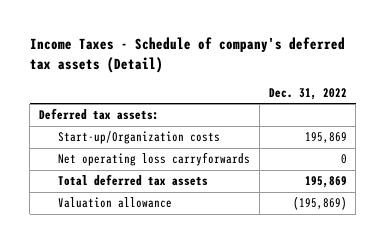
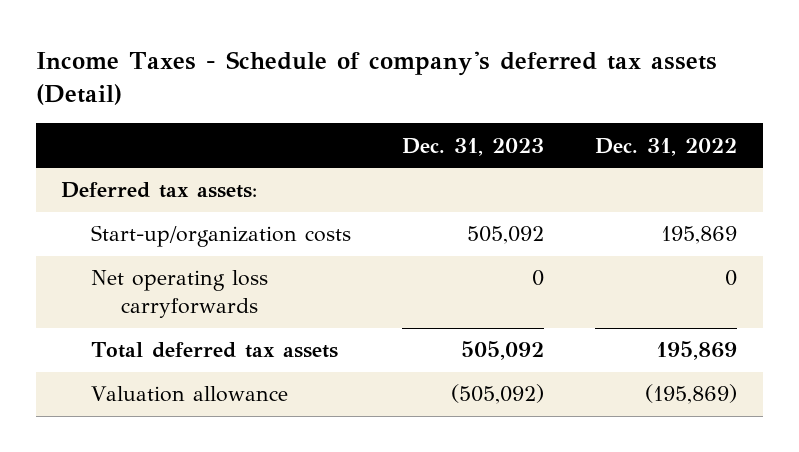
none -> [402,137,545,156] Dec. 31, 2023
[58,131,221,145] Start-up/Organization costs -> [91,225,352,248] Start-up/organization costs

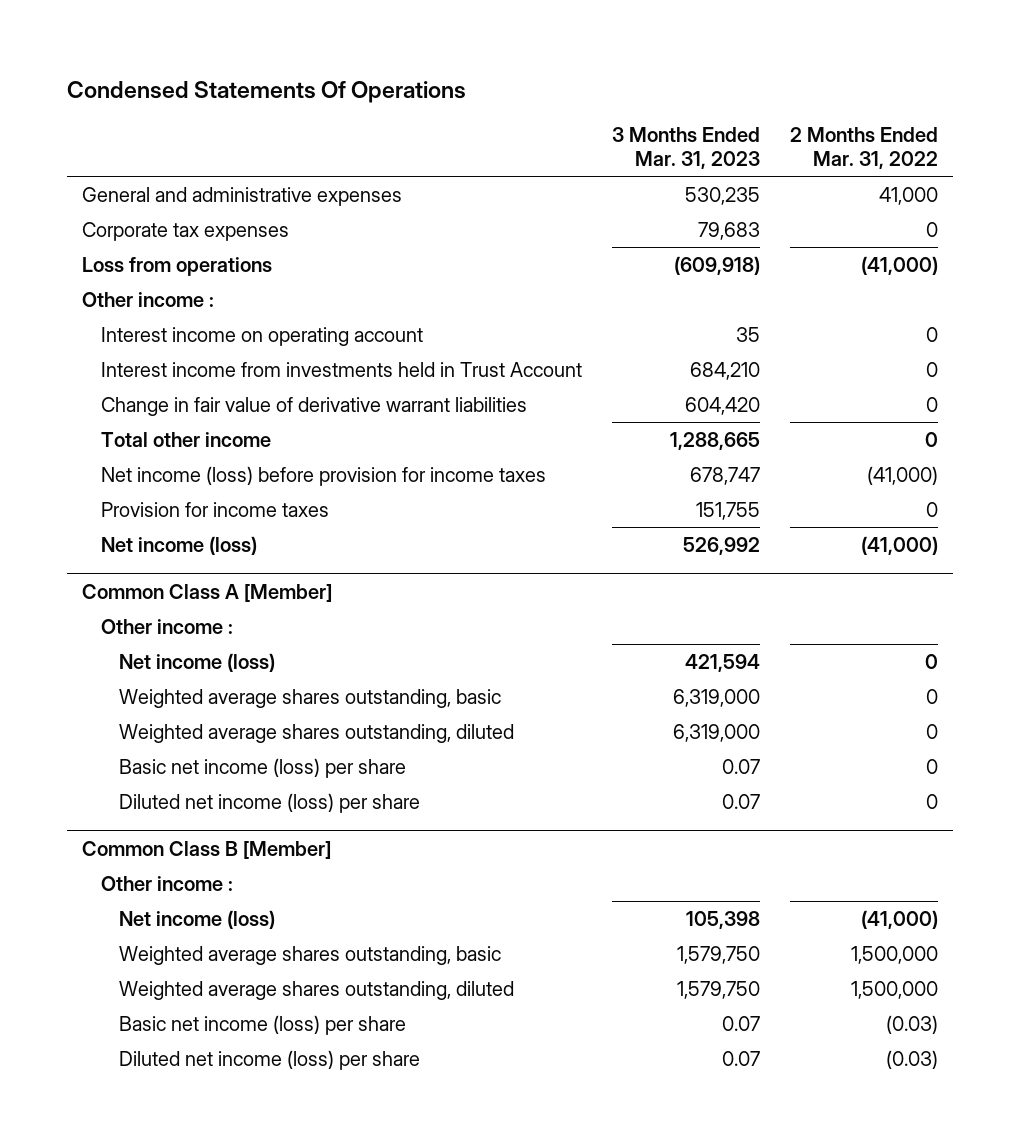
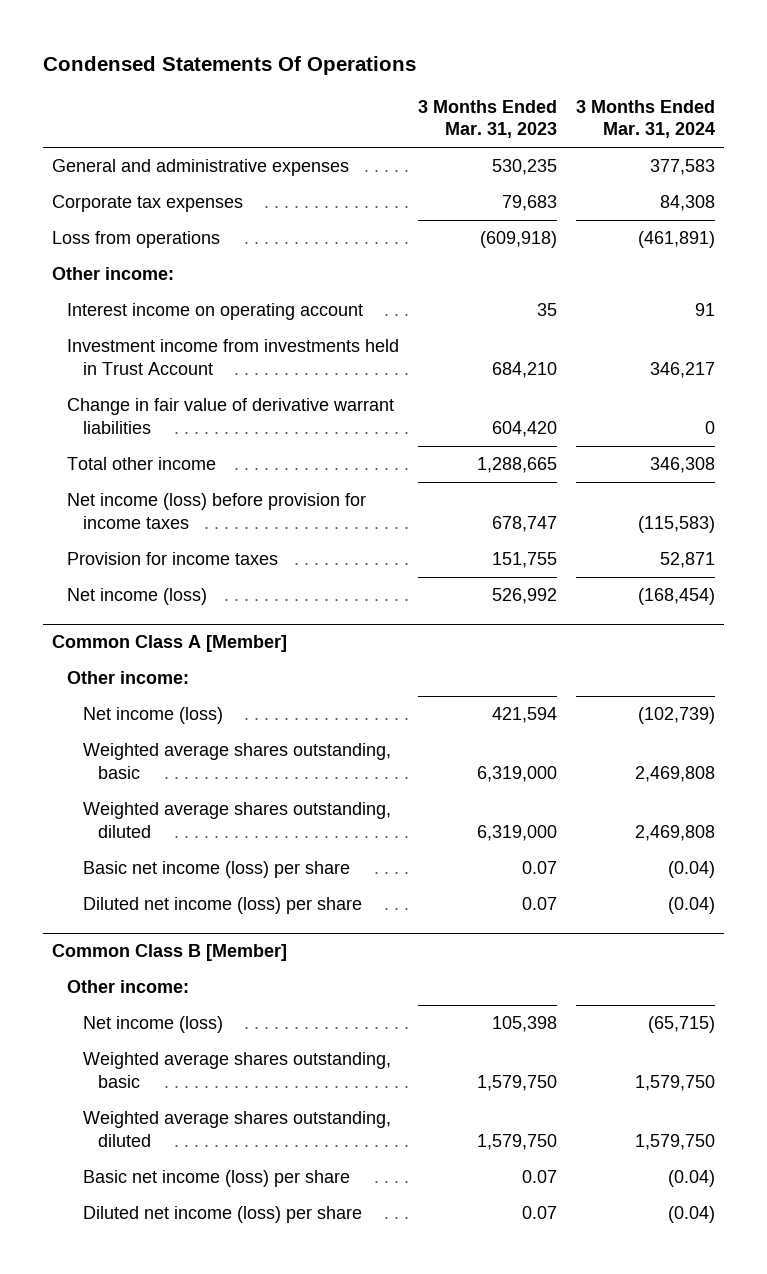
[790,127,939,170] 2 Months Ended Mar. 31, 2022 -> none
none -> [575,99,715,139] 3 Months Ended Mar. 31, 2024
[81,291,214,307] Other income : -> [52,267,175,281] Other income:
[100,361,582,377] Interest income from investments held in Trust Account -> [67,339,400,375] Investment income from investments held in Trust Account
[100,618,233,634] Other income : -> [67,671,190,685] Other income:
[100,875,233,891] Other income : -> [67,980,190,994] Other income:

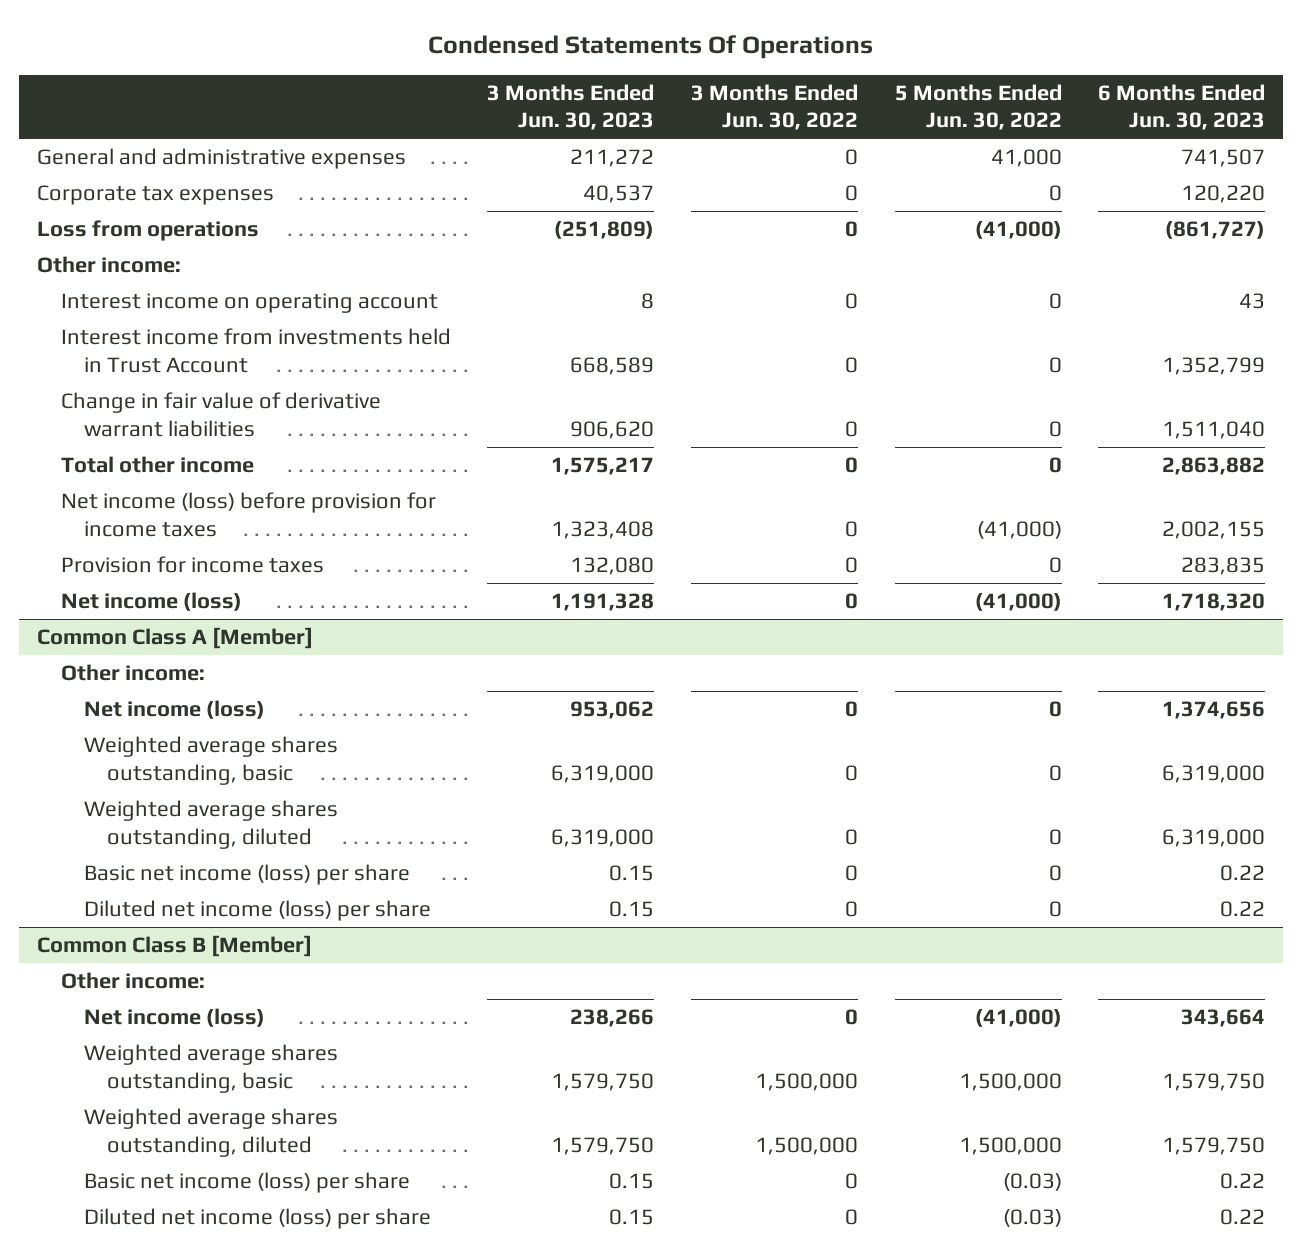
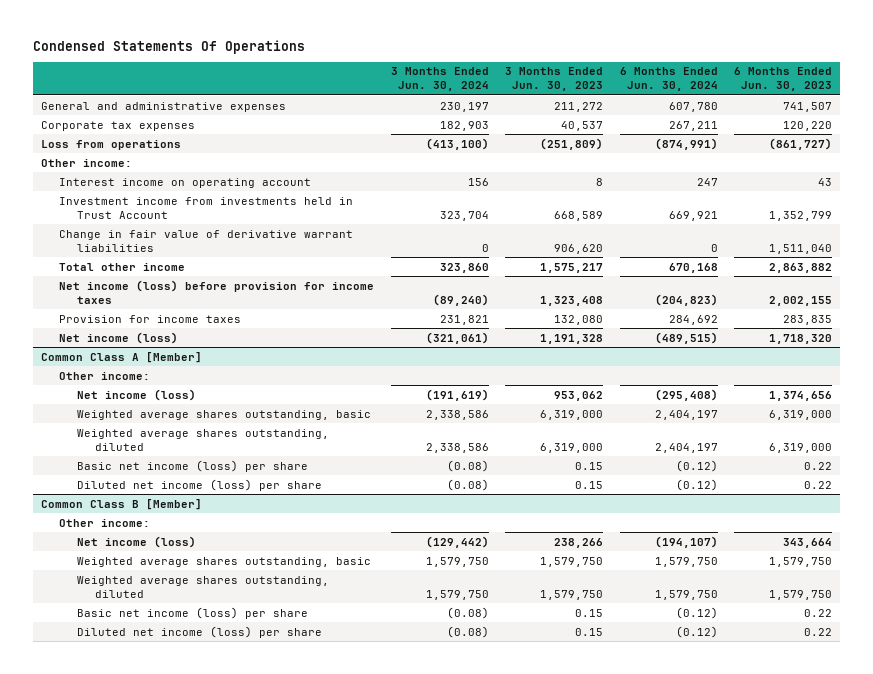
[690,83,858,131] 3 Months Ended Jun. 30, 2022 -> none
[894,83,1062,131] 5 Months Ended Jun. 30, 2022 -> none
none -> [390,67,489,92] 3 Months Ended Jun. 30, 2024
none -> [619,67,718,92] 6 Months Ended Jun. 30, 2024
[60,328,451,373] Interest income from investments held in Trust Account -> [59,196,354,219] Investment income from investments held in Trust Account

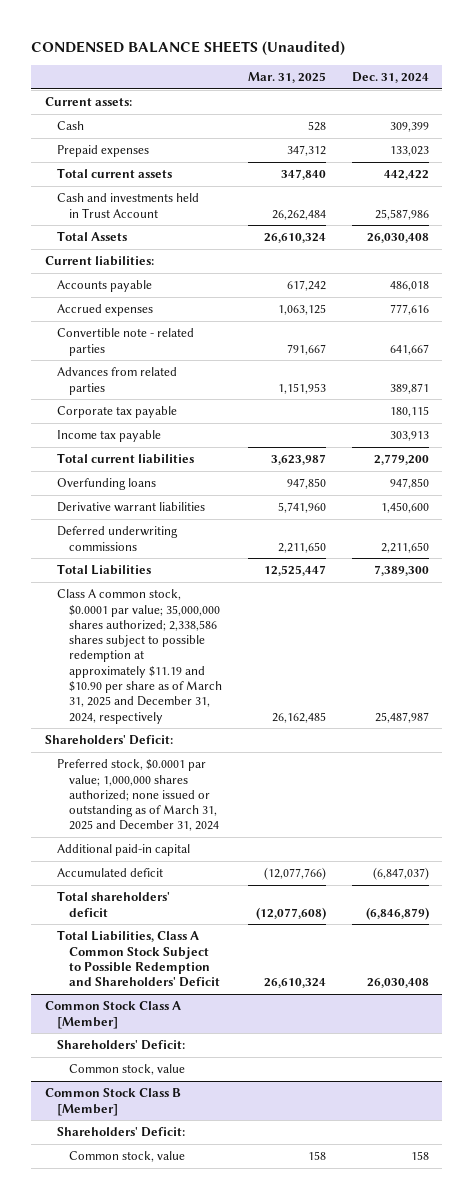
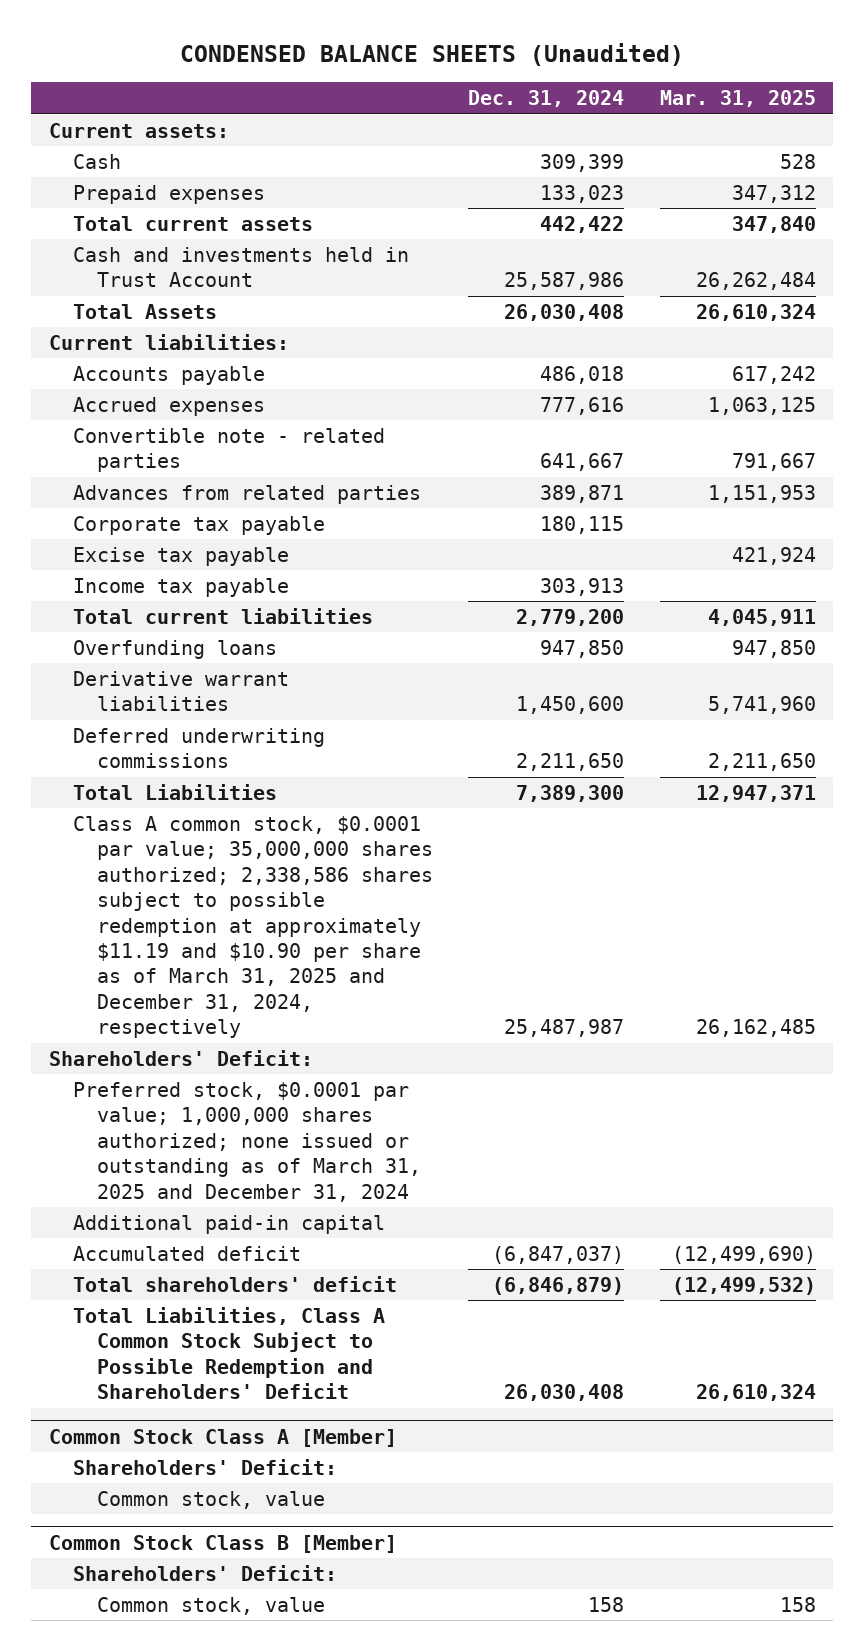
none -> [72,546,289,566] Excise tax payable
[270,454,326,466] 3,623,987 -> [707,608,816,626] 4,045,911
[263,565,326,577] 12,525,447 -> [695,784,816,802] 12,947,371
[263,867,326,881] (12,077,766) -> [671,1245,816,1264] (12,499,690)
[255,906,326,920] (12,077,608) -> [671,1276,816,1295] (12,499,532)

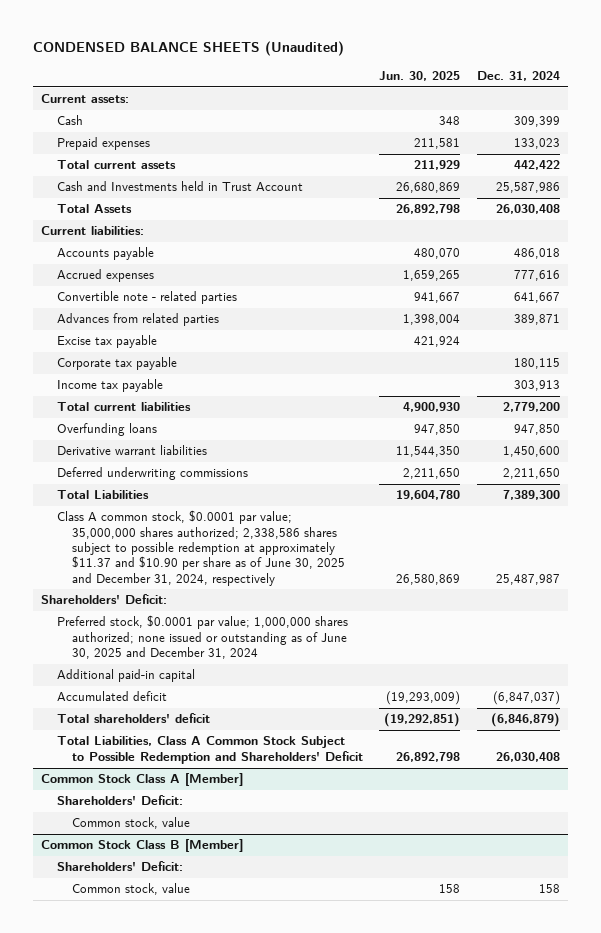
[659,90,816,108] Mar. 31, 2025 -> none
none -> [379,71,461,82] Jun. 30, 2025
[72,246,409,288] Cash and investments held in Trust Account -> [56,181,303,192] Cash and Investments held in Trust Account
[72,515,325,535] Corporate tax payable -> [56,357,177,371] Corporate tax payable
[72,815,433,1039] Class A common stock, $0.0001 par value; 35,000,000 shares authorized; 2,338,586 shares subject to possible redemption at approximately $11.19 and $10.90 per share as of March 31, 2025 and December 31, 2024, respectively -> [56,510,345,586] Class A common stock, $0.0001 par value; 35,000,000 shares authorized; 2,338,586 shares subject to possible redemption at approximately $11.37 and $10.90 per share as of June 30, 2025 and December 31, 2024, respectively
[72,1081,421,1202] Preferred stock, $0.0001 par value; 1,000,000 shares authorized; none issued or outstanding as of March 31, 2025 and December 31, 2024 -> [56,615,348,660] Preferred stock, $0.0001 par value; 1,000,000 shares authorized; none issued or outstanding as of June 30, 2025 and December 31, 2024

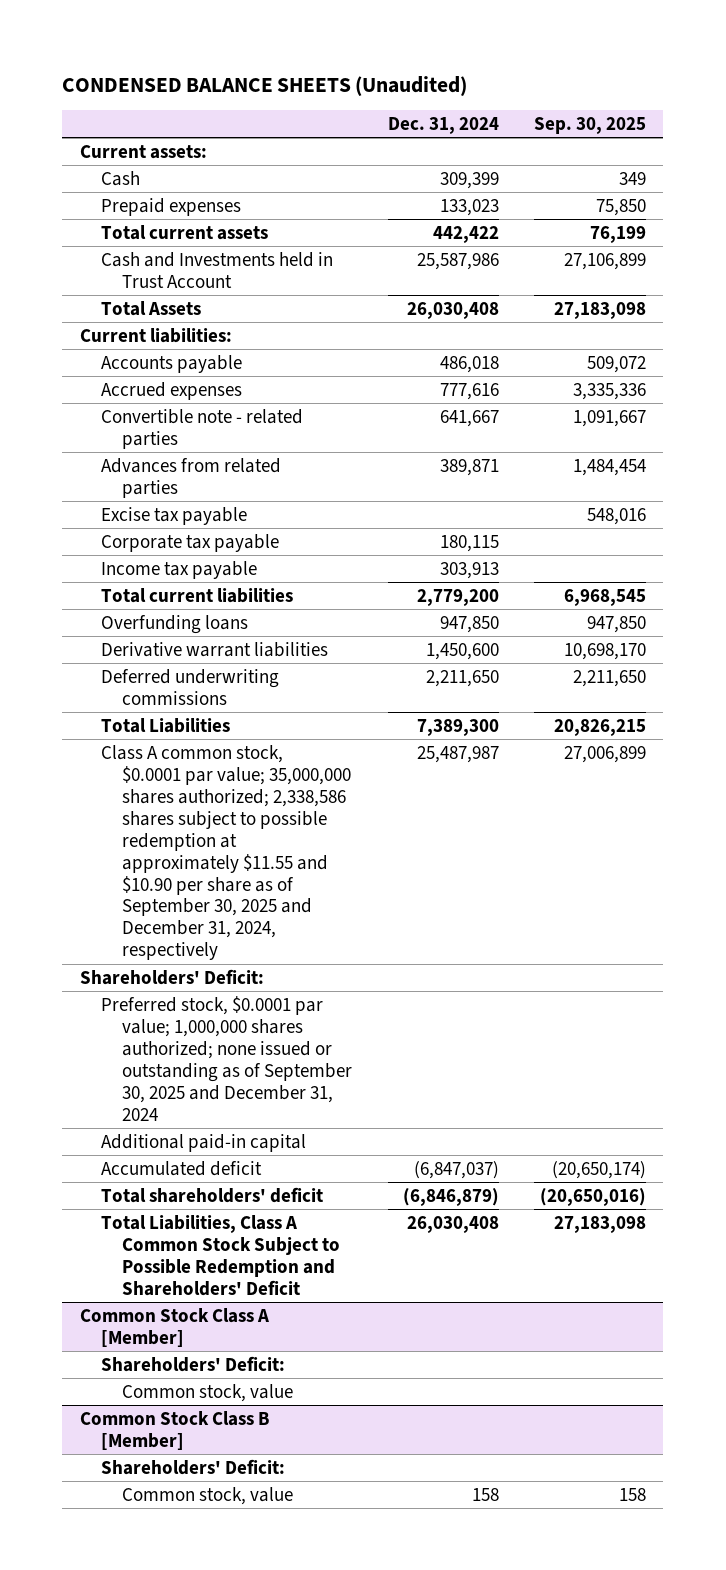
[379,71,461,82] Jun. 30, 2025 -> none
none -> [533,117,646,135] Sep. 30, 2025
[56,510,345,586] Class A common stock, $0.0001 par value; 35,000,000 shares authorized; 2,338,586 shares subject to possible redemption at approximately $11.37 and $10.90 per share as of June 30, 2025 and December 31, 2024, respectively -> [101,744,352,961] Class A common stock, $0.0001 par value; 35,000,000 shares authorized; 2,338,586 shares subject to possible redemption at approximately $11.55 and $10.90 per share as of September 30, 2025 and December 31, 2024, respectively
[56,615,348,660] Preferred stock, $0.0001 par value; 1,000,000 shares authorized; none issued or outstanding as of June 30, 2025 and December 31, 2024 -> [101,995,353,1121] Preferred stock, $0.0001 par value; 1,000,000 shares authorized; none issued or outstanding as of September 30, 2025 and December 31, 2024

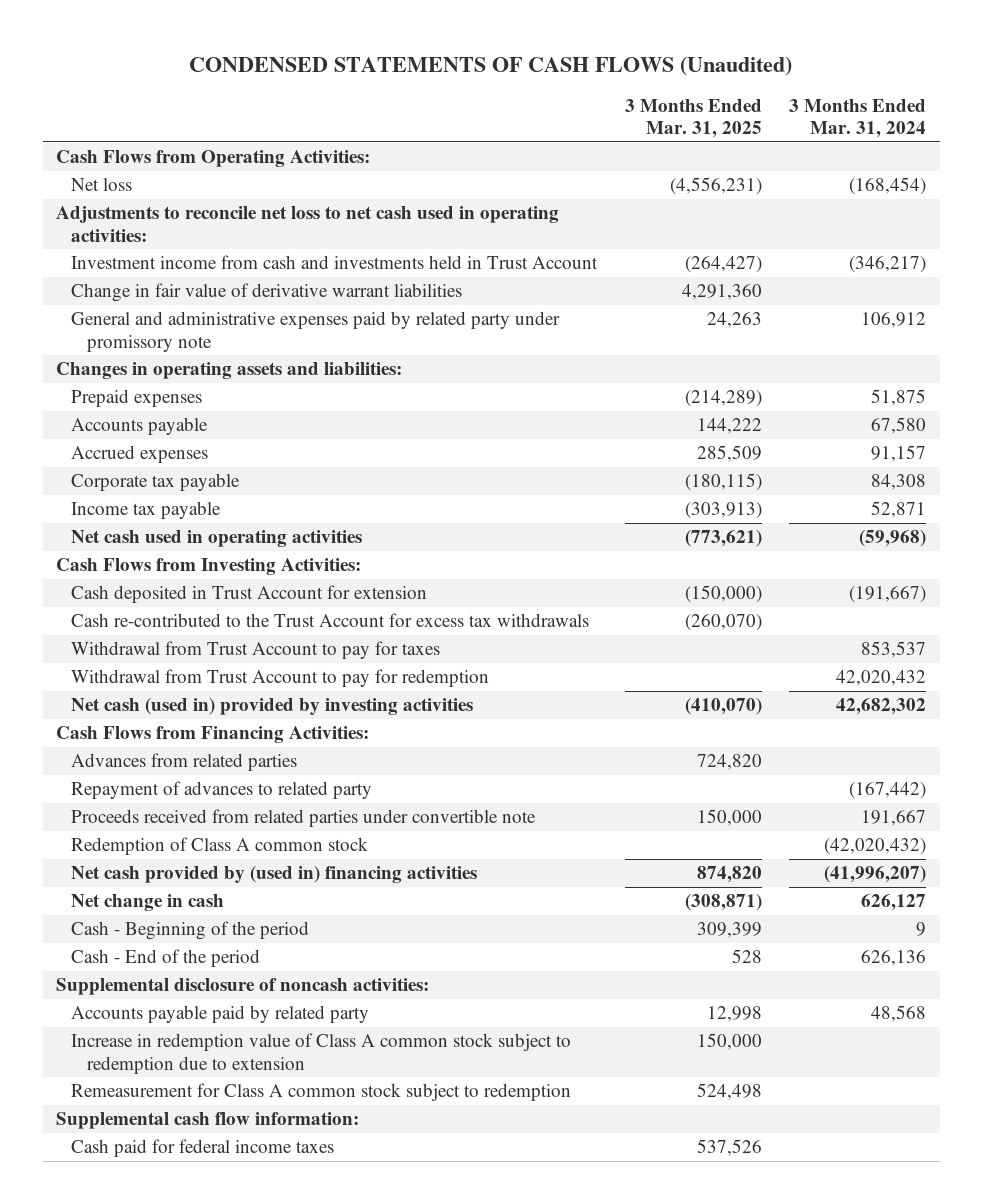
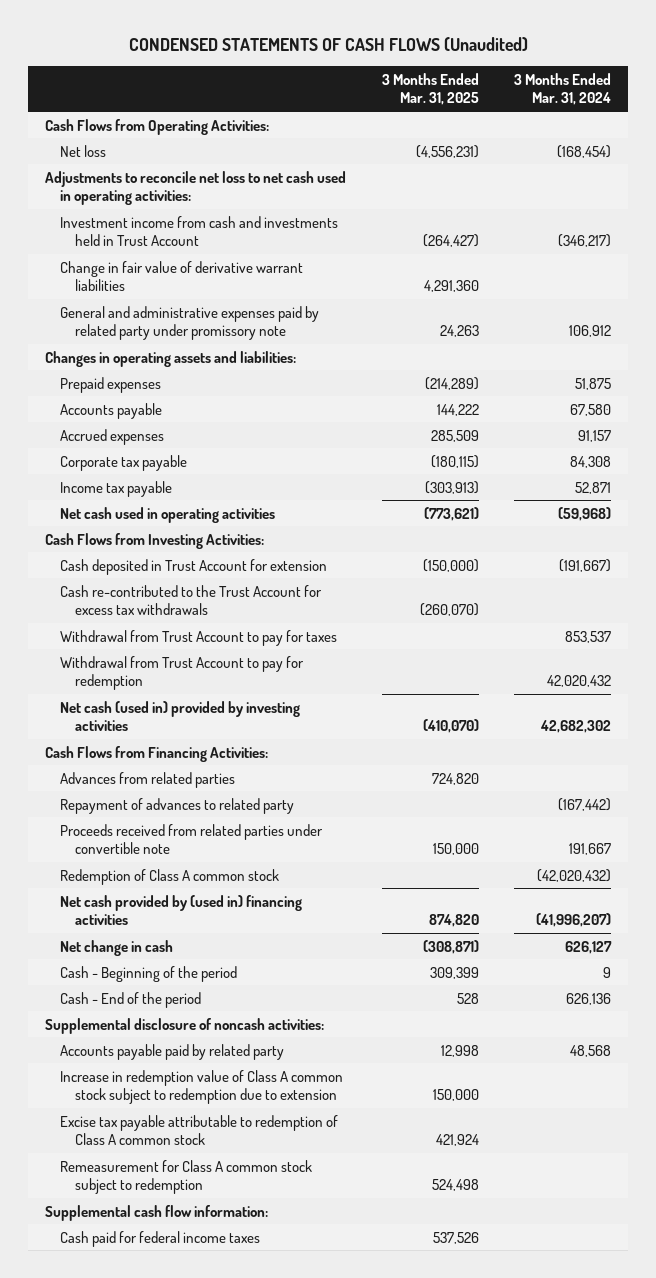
none -> [60,1114,339,1145] Excise tax payable attributable to redemption of Class A common stock

